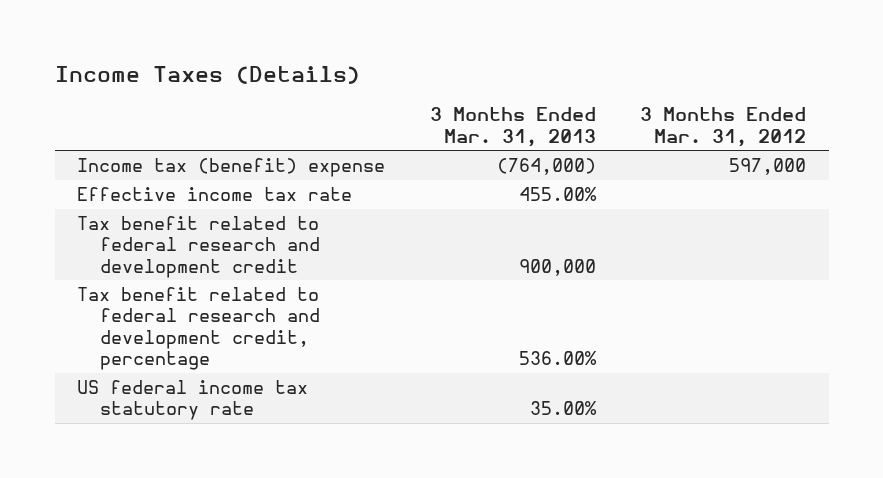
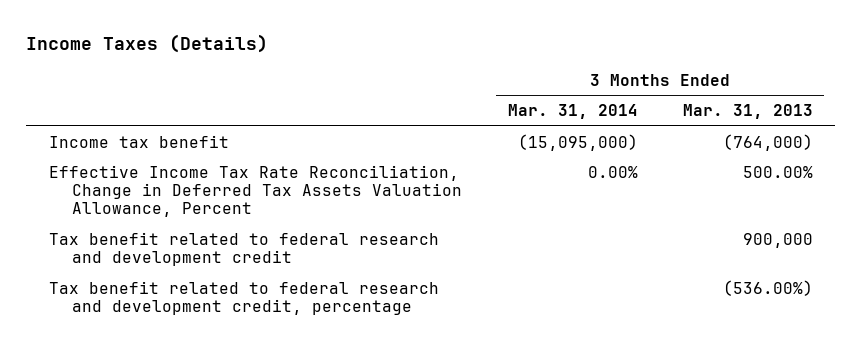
[640,107,807,147] 3 Months Ended Mar. 31, 2012 -> none
none -> [507,104,638,120] Mar. 31, 2014
[76,158,385,178] Income tax (benefit) expense -> [48,134,229,148] Income tax benefit
[76,187,352,202] Effective income tax rate -> [48,164,463,218] Effective Income Tax Rate Reconciliation, Change in Deferred Tax Assets Valuation Allowance, Percent
[518,187,597,202] 455.00% -> [742,165,813,178] 500.00%
[76,380,308,421] US federal income tax statutory rate -> none
[518,351,597,366] 536.00% -> [722,279,813,296] (536.00%)

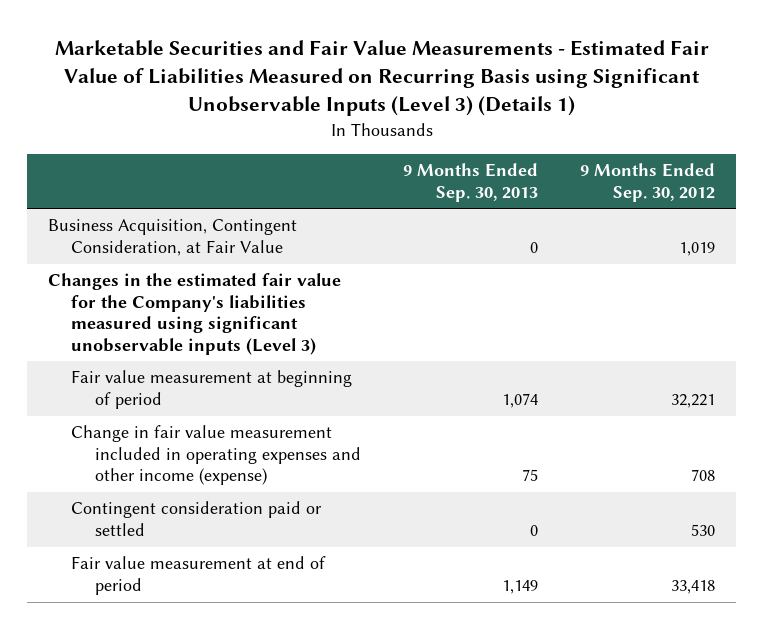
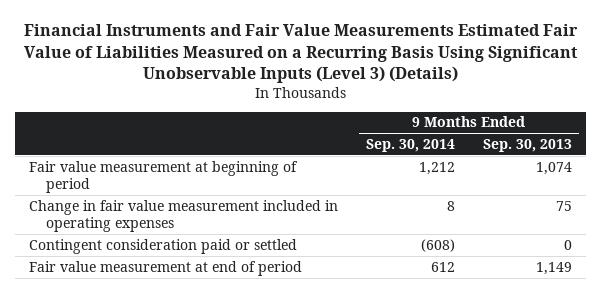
[54,39,709,117] Marketable Securities and Fair Value Measurements - Estimated Fair Value of Liabilities Measured on Recurring Basis using Significant Unobservable Inputs (Level 3) (Details 1) -> [23,24,578,84] Financial Instruments and Fair Value Measurements Estimated Fair Value of Liabilities Measured on a Recurring Basis Using Significant Unobservable Inputs (Level 3) (Details)
[580,163,716,202] 9 Months Ended Sep. 30, 2012 -> none
none -> [366,138,456,152] Sep. 30, 2014
[47,219,297,256] Business Acquisition, Contingent Consideration, at Fair Value -> none
[47,273,341,355] Changes in the estimated fair value for the Company's liabilities measured using significant unobservable inputs (Level 3) -> none
[71,425,362,486] Change in fair value measurement included in operating expenses and other income (expense) -> [29,199,339,233] Change in fair value measurement included in operating expenses

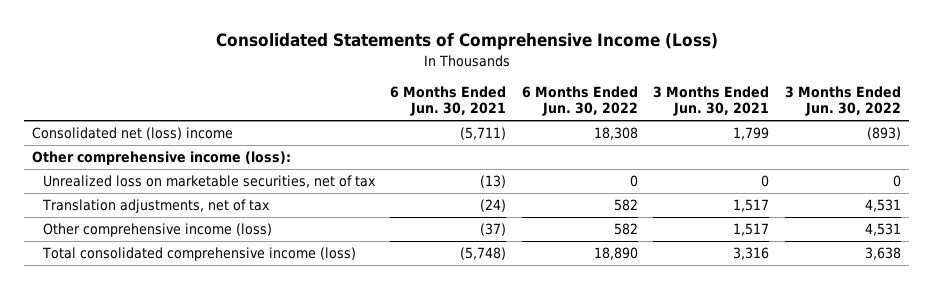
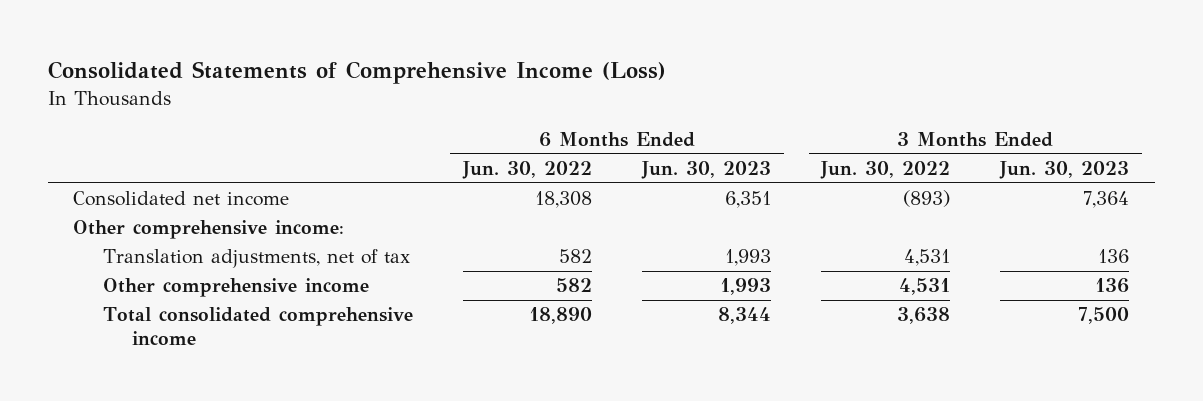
[390,86,507,117] 6 Months Ended Jun. 30, 2021 -> none
[653,86,770,117] 3 Months Ended Jun. 30, 2021 -> none
none -> [641,160,772,179] Jun. 30, 2023
none -> [999,160,1130,179] Jun. 30, 2023
[42,175,376,189] Unrealized loss on marketable securities, net of tax -> none
[32,127,234,141] Consolidated net (loss) income -> [73,191,290,207] Consolidated net income
[32,151,292,166] Other comprehensive income (loss): -> [73,220,345,240] Other comprehensive income:
[42,223,272,238] Other comprehensive income (loss) -> [102,278,369,298] Other comprehensive income
[41,247,356,262] Total consolidated comprehensive income (loss) -> [102,307,413,346] Total consolidated comprehensive income

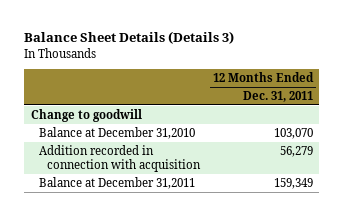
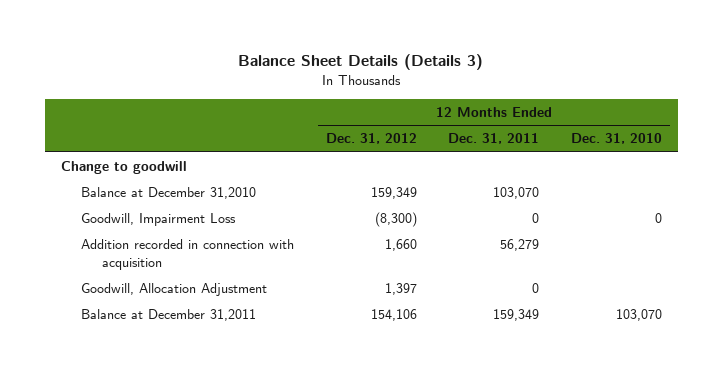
none -> [325,133,417,145] Dec. 31, 2012
none -> [571,133,663,145] Dec. 31, 2010
none -> [81,212,237,226] Goodwill, Impairment Loss
none -> [81,282,268,296] Goodwill, Allocation Adjustment

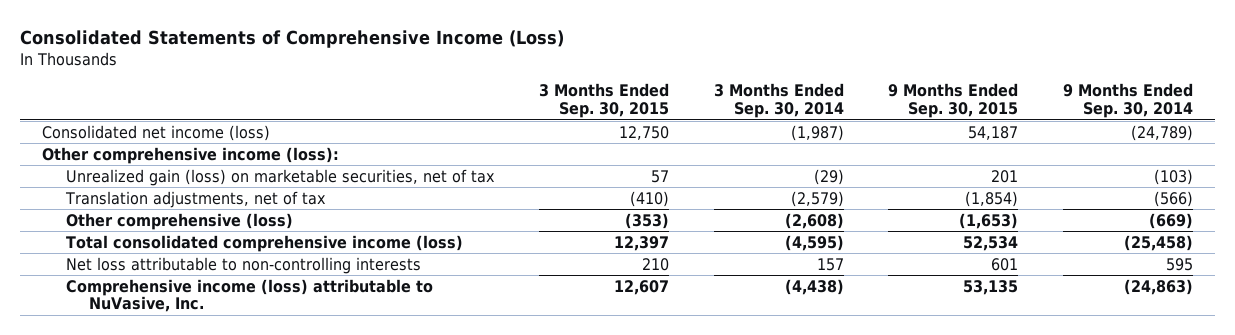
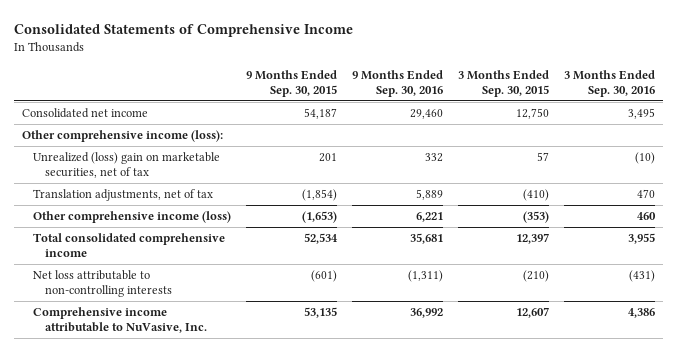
[19,29,564,48] Consolidated Statements of Comprehensive Income (Loss) -> [14,23,354,37] Consolidated Statements of Comprehensive Income
[713,83,844,119] 3 Months Ended Sep. 30, 2014 -> none
[1062,83,1193,119] 9 Months Ended Sep. 30, 2014 -> none
none -> [352,69,444,97] 9 Months Ended Sep. 30, 2016
none -> [564,69,656,97] 3 Months Ended Sep. 30, 2016
[41,124,270,141] Consolidated net income (loss) -> [21,108,148,119] Consolidated net income
[65,168,495,186] Unrealized gain (loss) on marketable securities, net of tax -> [33,152,221,179] Unrealized (loss) gain on marketable securities, net of tax
[65,212,293,230] Other comprehensive (loss) -> [33,211,232,224] Other comprehensive income (loss)
[65,234,463,252] Total consolidated comprehensive income (loss) -> [33,233,226,258] Total consolidated comprehensive income
[642,257,670,271] 210 -> [523,270,550,283] (210)
[991,257,1019,271] 601 -> [311,270,338,283] (601)
[65,278,433,313] Comprehensive income (loss) attributable to NuVasive, Inc. -> [33,307,207,334] Comprehensive income attributable to NuVasive, Inc.

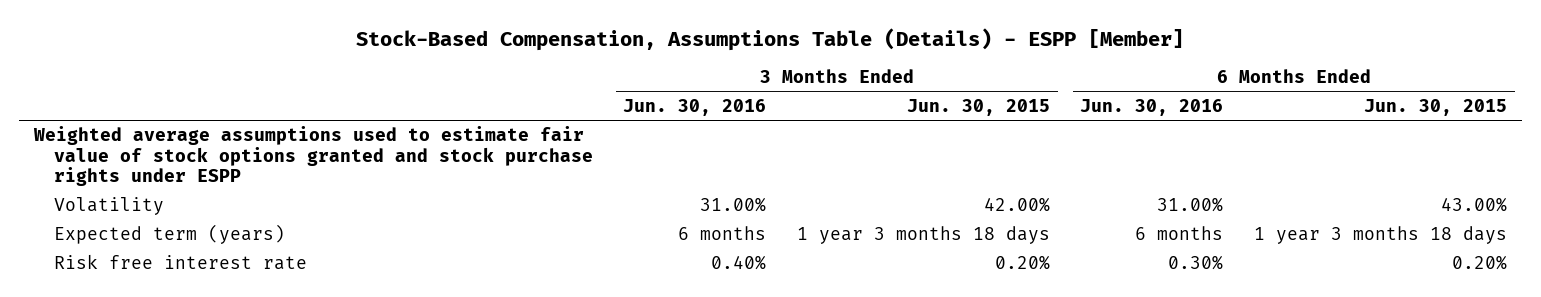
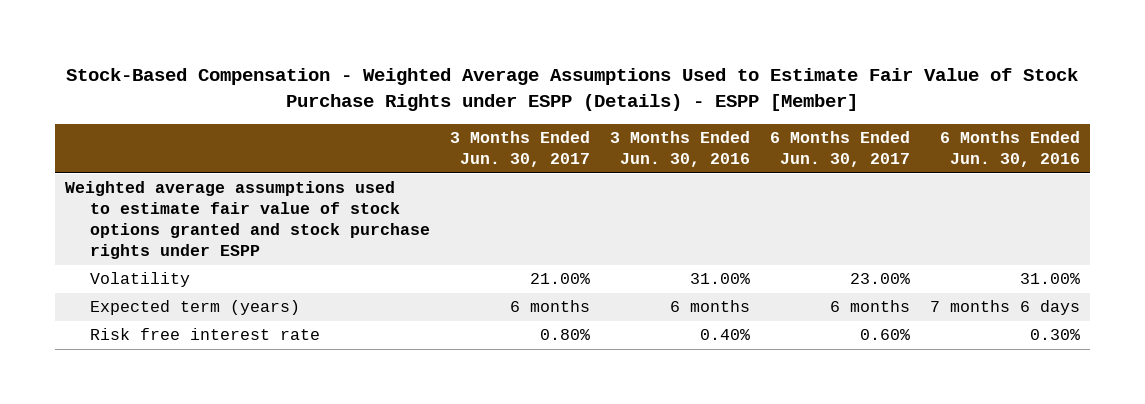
[356,27,1185,51] Stock-Based Compensation, Assumptions Table (Details) - ESPP [Member] -> [66,68,1079,112] Stock-Based Compensation - Weighted Average Assumptions Used to Estimate Fair Value of Stock Purchase Rights under ESPP (Details) - ESPP [Member]
[906,99,1050,117] Jun. 30, 2015 -> none
[1364,99,1508,117] Jun. 30, 2015 -> none
none -> [449,131,590,168] 3 Months Ended Jun. 30, 2017
none -> [769,131,910,168] 6 Months Ended Jun. 30, 2017
[1135,226,1224,241] 6 months -> [929,300,1080,316] 7 months 6 days

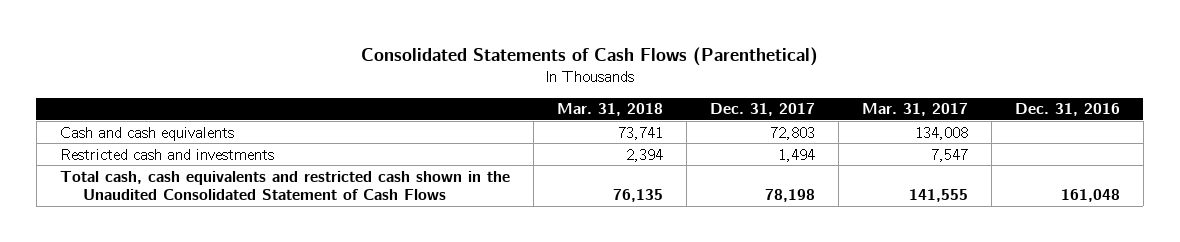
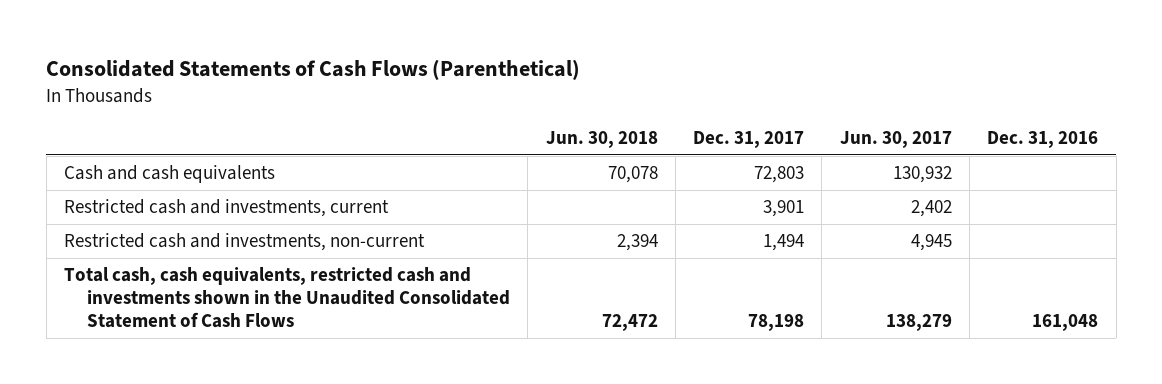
[556,103,663,117] Mar. 31, 2018 -> none
[861,103,968,117] Mar. 31, 2017 -> none
none -> [545,131,658,149] Jun. 30, 2018
none -> [839,131,952,149] Jun. 30, 2017
none -> [63,199,389,218] Restricted cash and investments, current
[59,148,274,160] Restricted cash and investments -> [63,233,425,252] Restricted cash and investments, non-current
[59,170,510,201] Total cash, cash equivalents and restricted cash shown in the Unaudited Consolidated Statement of Cash Flows -> [63,267,510,329] Total cash, cash equivalents, restricted cash and investments shown in the Unaudited Consolidated Statement of Cash Flows

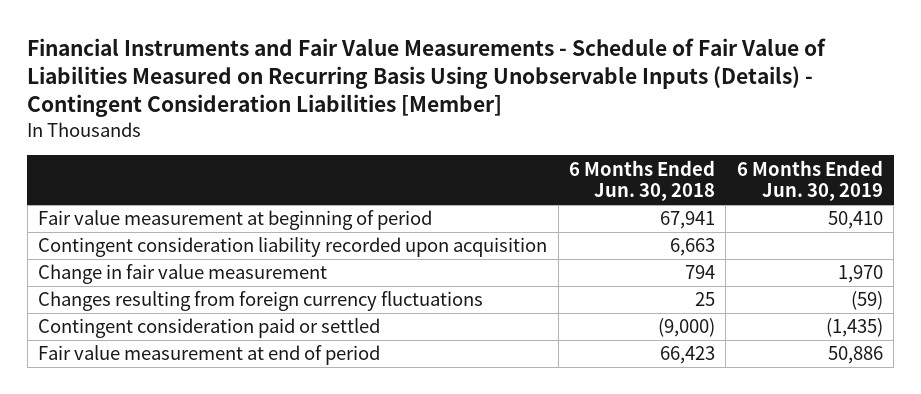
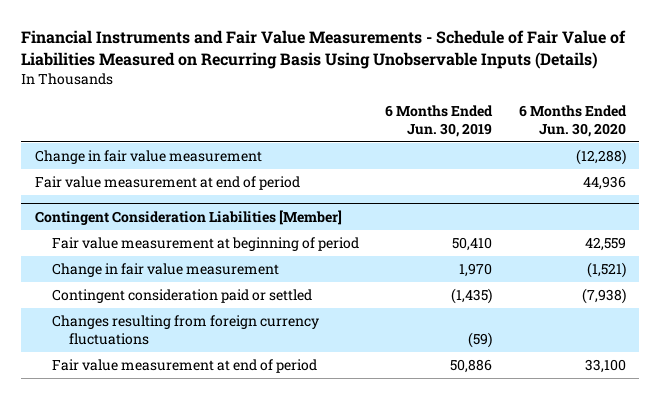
[27,37,827,118] Financial Instruments and Fair Value Measurements - Schedule of Fair Value of Liabilities Measured on Recurring Basis Using Unobservable Inputs (Details) - Contingent Consideration Liabilities [Member] -> [21,29,627,69] Financial Instruments and Fair Value Measurements - Schedule of Fair Value of Liabilities Measured on Recurring Basis Using Unobservable Inputs (Details)
[569,159,716,202] 6 Months Ended Jun. 30, 2018 -> none
none -> [518,104,627,137] 6 Months Ended Jun. 30, 2020
none -> [34,150,262,165] Change in fair value measurement
none -> [34,176,300,191] Fair value measurement at end of period
none -> [34,210,342,226] Contingent Consideration Liabilities [Member]
[38,237,548,258] Contingent consideration liability recorded upon acquisition -> none
[38,291,484,312] Changes resulting from foreign currency fluctuations -> none
none -> [51,315,319,346] Changes resulting from foreign currency fluctuations

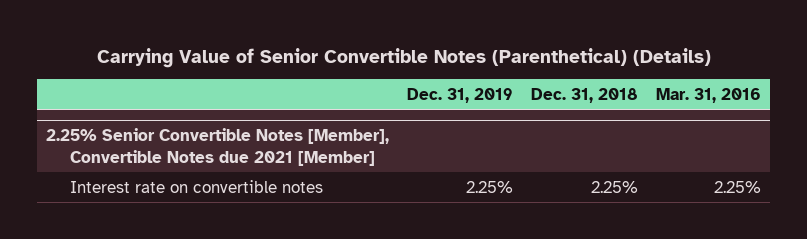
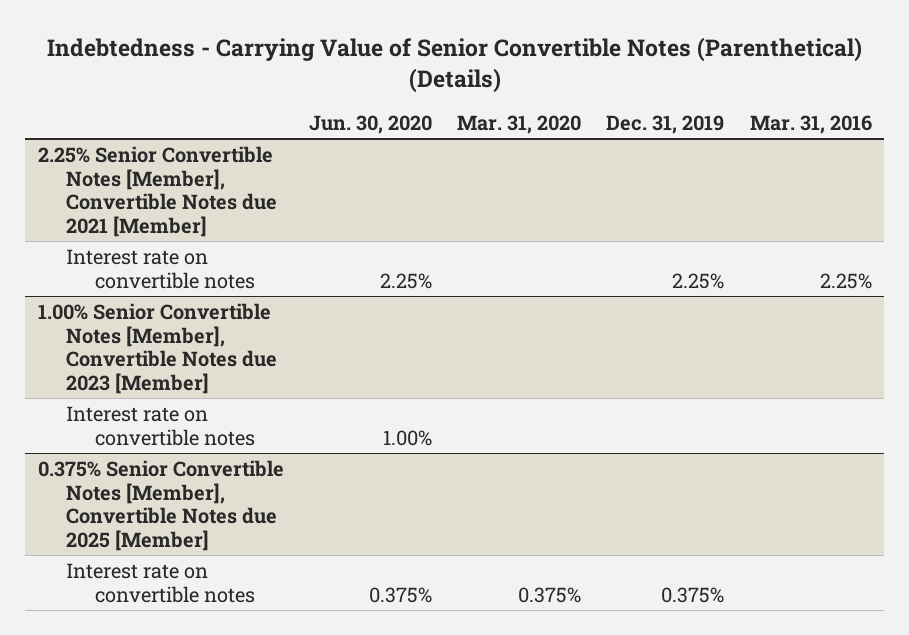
[96,47,711,68] Carrying Value of Senior Convertible Notes (Parenthetical) (Details) -> [46,36,862,93] Indebtedness - Carrying Value of Senior Convertible Notes (Parenthetical) (Details)
[531,88,639,104] Dec. 31, 2018 -> none
none -> [308,114,432,134] Jun. 30, 2020
none -> [457,114,582,134] Mar. 31, 2020
none -> [37,303,278,394] 1.00% Senior Convertible Notes [Member], Convertible Notes due 2023 [Member]
none -> [66,406,256,446] Interest rate on convertible notes
none -> [37,460,284,551] 0.375% Senior Convertible Notes [Member], Convertible Notes due 2025 [Member]
none -> [66,563,256,603] Interest rate on convertible notes

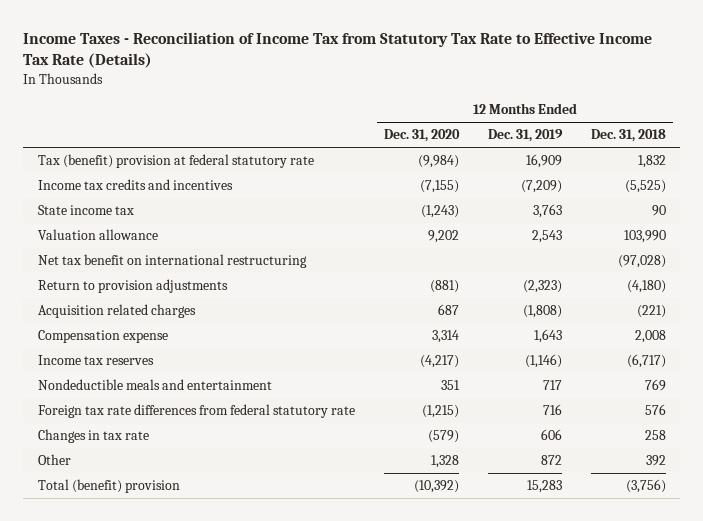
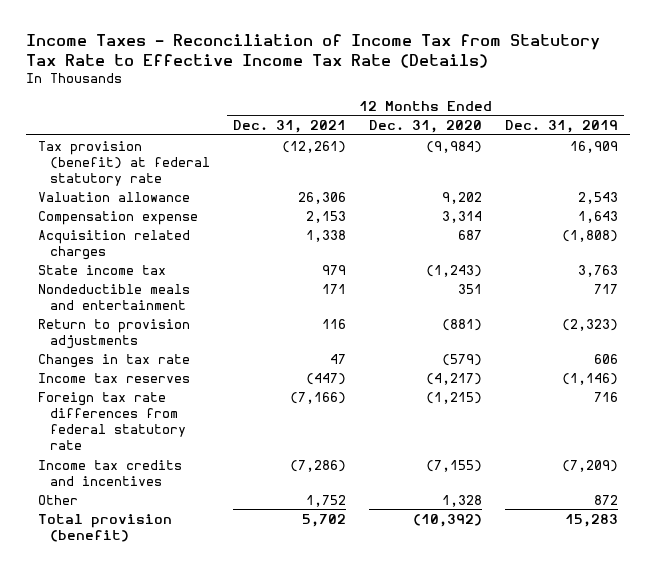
[590,129,666,143] Dec. 31, 2018 -> none
none -> [233,119,347,133] Dec. 31, 2021
[37,154,314,169] Tax (benefit) provision at federal statutory rate -> [37,140,211,186] Tax provision (benefit) at federal statutory rate
[37,254,307,269] Net tax benefit on international restructuring -> none
[37,304,196,319] Acquisition related charges -> [37,229,190,260] Acquisition related charges
[37,205,134,216] State income tax -> [37,264,166,275] State income tax
[37,279,228,294] Return to provision adjustments -> [37,318,190,349] Return to provision adjustments
[37,355,154,366] Income tax reserves -> [37,372,190,383] Income tax reserves
[37,404,355,419] Foreign tax rate differences from federal statutory rate -> [37,391,187,450] Foreign tax rate differences from federal statutory rate
[37,179,233,191] Income tax credits and incentives -> [37,459,182,486] Income tax credits and incentives
[37,479,180,494] Total (benefit) provision -> [37,513,172,542] Total provision (benefit)

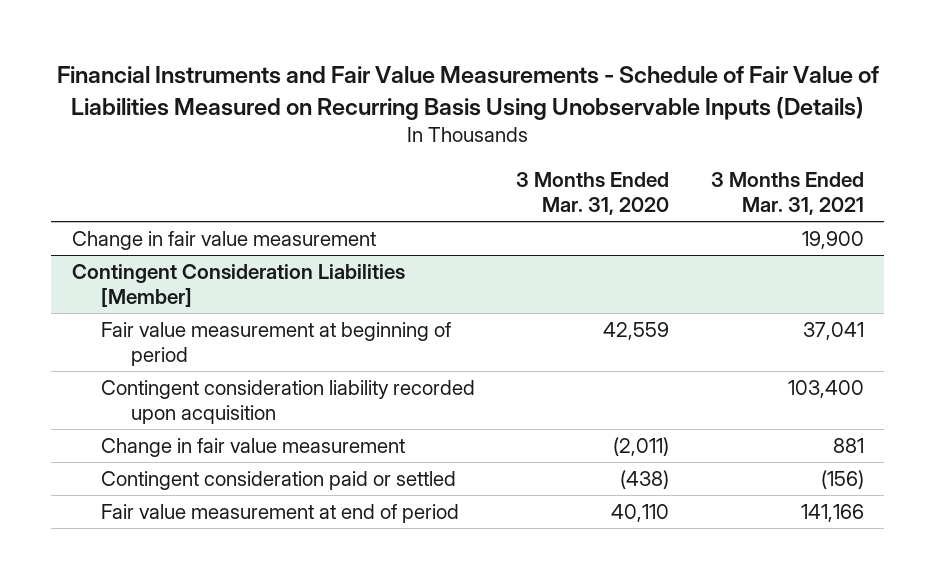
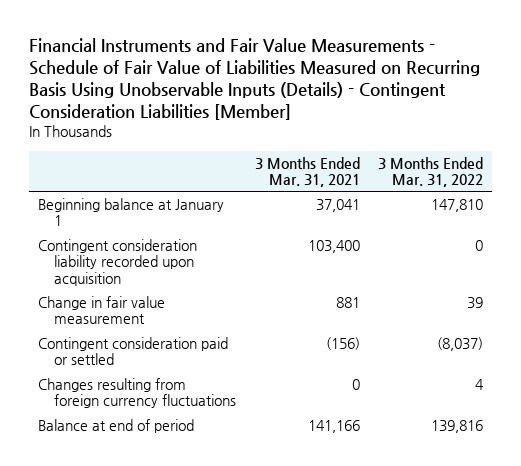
[56,65,879,120] Financial Instruments and Fair Value Measurements - Schedule of Fair Value of Liabilities Measured on Recurring Basis Using Unobservable Inputs (Details) -> [29,38,481,121] Financial Instruments and Fair Value Measurements - Schedule of Fair Value of Liabilities Measured on Recurring Basis Using Unobservable Inputs (Details) - Contingent Consideration Liabilities [Member]
[516,172,670,216] 3 Months Ended Mar. 31, 2020 -> none
none -> [378,156,484,188] 3 Months Ended Mar. 31, 2022
[71,231,376,251] Change in fair value measurement -> none
[71,264,405,308] Contingent Consideration Liabilities [Member] -> none
[101,322,452,367] Fair value measurement at beginning of period -> [38,198,225,227] Beginning balance at January 1
none -> [38,378,236,409] Changes resulting from foreign currency fluctuations
[101,504,460,524] Fair value measurement at end of period -> [38,419,195,434] Balance at end of period

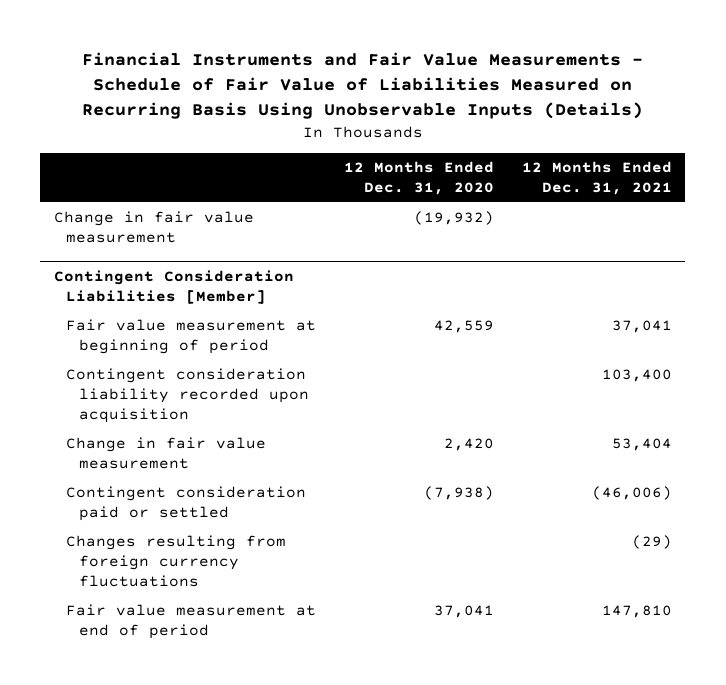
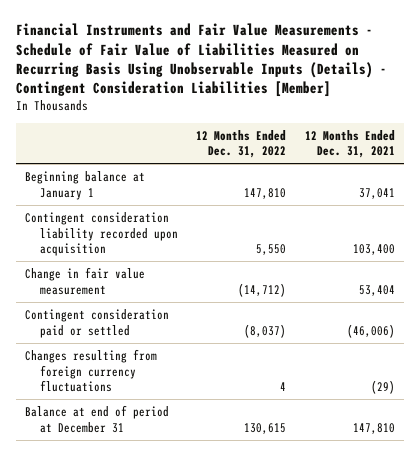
[81,52,643,120] Financial Instruments and Fair Value Measurements - Schedule of Fair Value of Liabilities Measured on Recurring Basis Using Unobservable Inputs (Details) -> [15,23,387,98] Financial Instruments and Fair Value Measurements - Schedule of Fair Value of Liabilities Measured on Recurring Basis Using Unobservable Inputs (Details) - Contingent Consideration Liabilities [Member]
[343,161,494,196] 12 Months Ended Dec. 31, 2020 -> none
none -> [196,129,287,159] 12 Months Ended Dec. 31, 2022
[53,211,254,244] Change in fair value measurement -> none
[53,270,294,304] Contingent Consideration Liabilities [Member] -> none
[66,319,317,355] Fair value measurement at beginning of period -> [25,170,146,200] Beginning balance at January 1
[66,604,317,640] Fair value measurement at end of period -> [25,404,170,433] Balance at end of period at December 31

